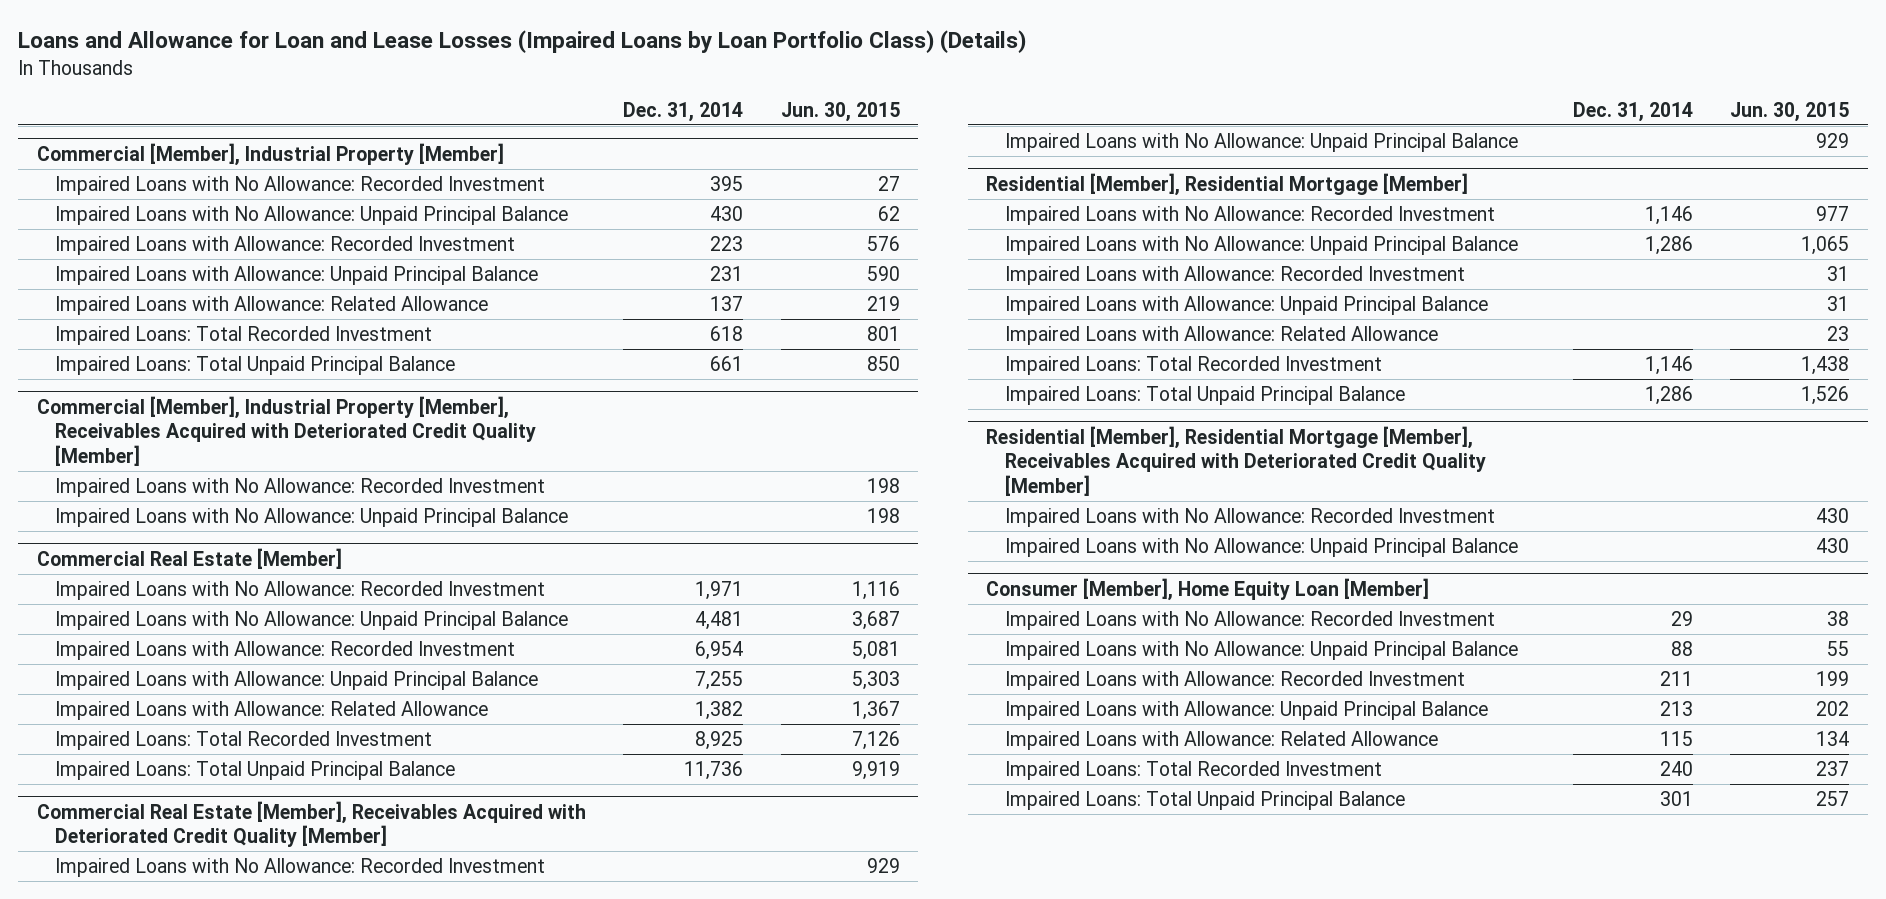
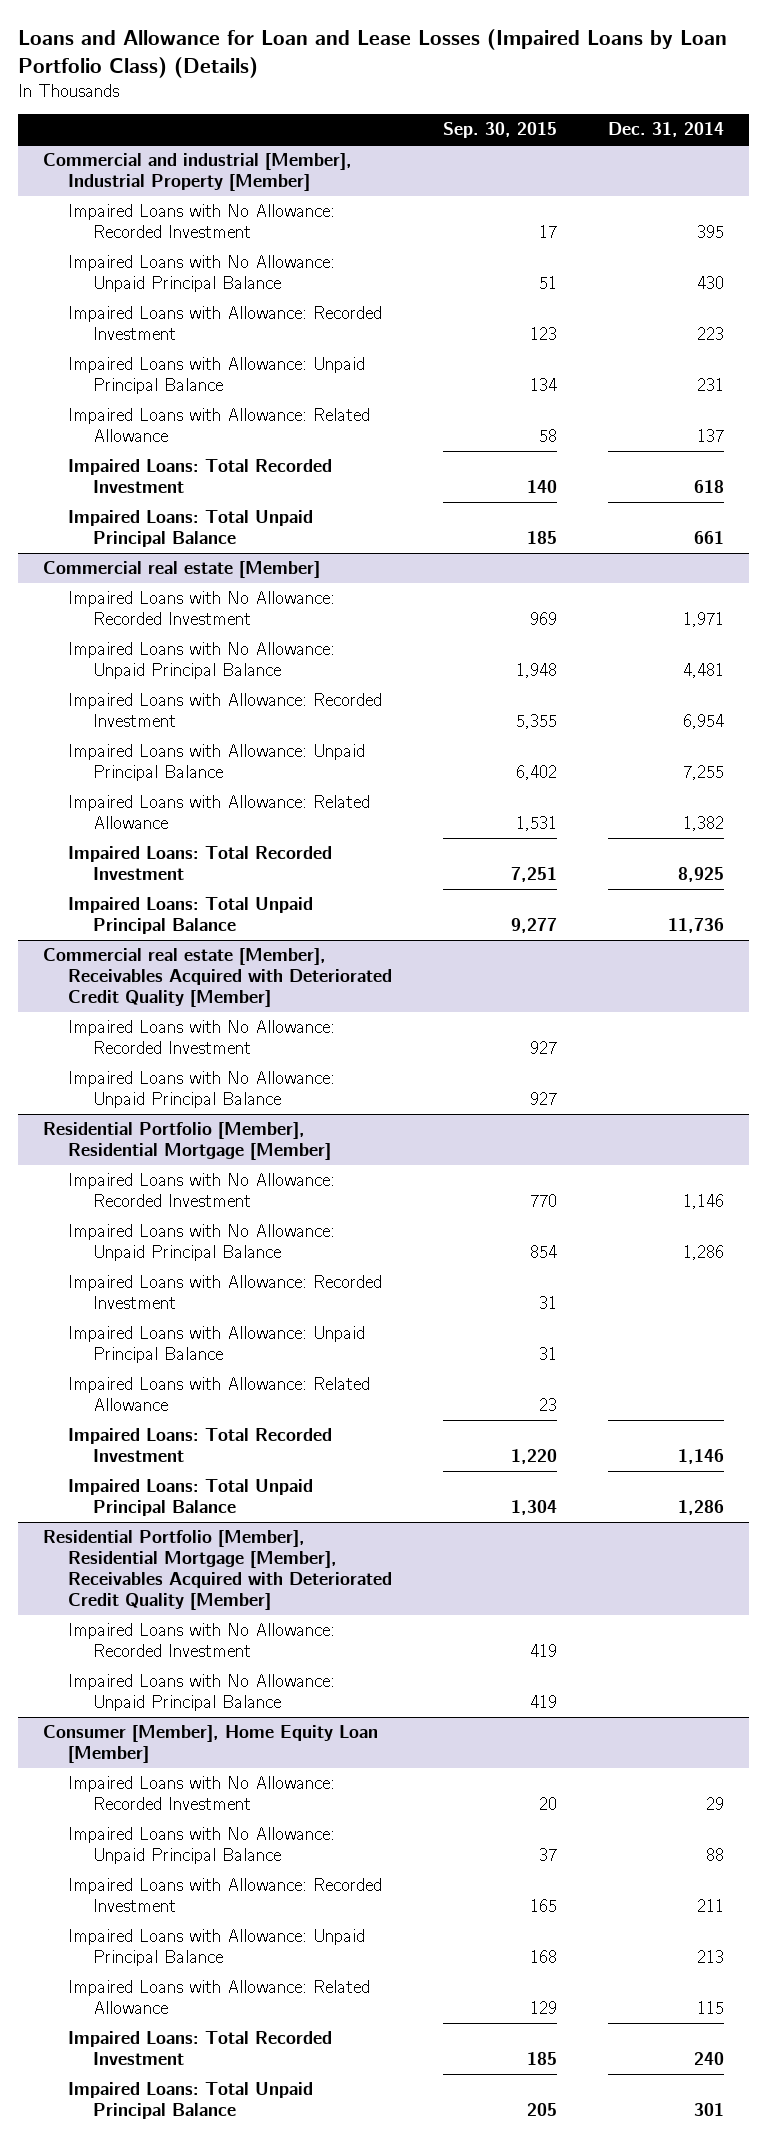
[780,101,900,122] Jun. 30, 2015 -> none
none -> [442,122,557,139] Sep. 30, 2015
[36,142,504,166] Commercial [Member], Industrial Property [Member] -> [43,153,353,192] Commercial and industrial [Member], Industrial Property [Member]
[36,395,537,466] Commercial [Member], Industrial Property [Member], Receivables Acquired with Deteriorated Credit Quality [Member] -> none
[55,478,546,498] Impaired Loans with No Allowance: Recorded Investment -> none
[55,508,569,528] Impaired Loans with No Allowance: Unpaid Principal Balance -> none
[36,547,342,569] Commercial Real Estate [Member] -> [43,561,321,579] Commercial real estate [Member]
[36,800,586,848] Commercial Real Estate [Member], Receivables Acquired with Deteriorated Credit Quality [Member] -> [43,948,392,1007] Commercial real estate [Member], Receivables Acquired with Deteriorated Credit Quality [Member]
[986,172,1469,196] Residential [Member], Residential Mortgage [Member] -> [43,1122,331,1161] Residential Portfolio [Member], Residential Mortgage [Member]
[986,425,1486,496] Residential [Member], Residential Mortgage [Member], Receivables Acquired with Deteriorated Credit Quality [Member] -> [43,1530,392,1610] Residential Portfolio [Member], Residential Mortgage [Member], Receivables Acquired with Deteriorated Credit Quality [Member]

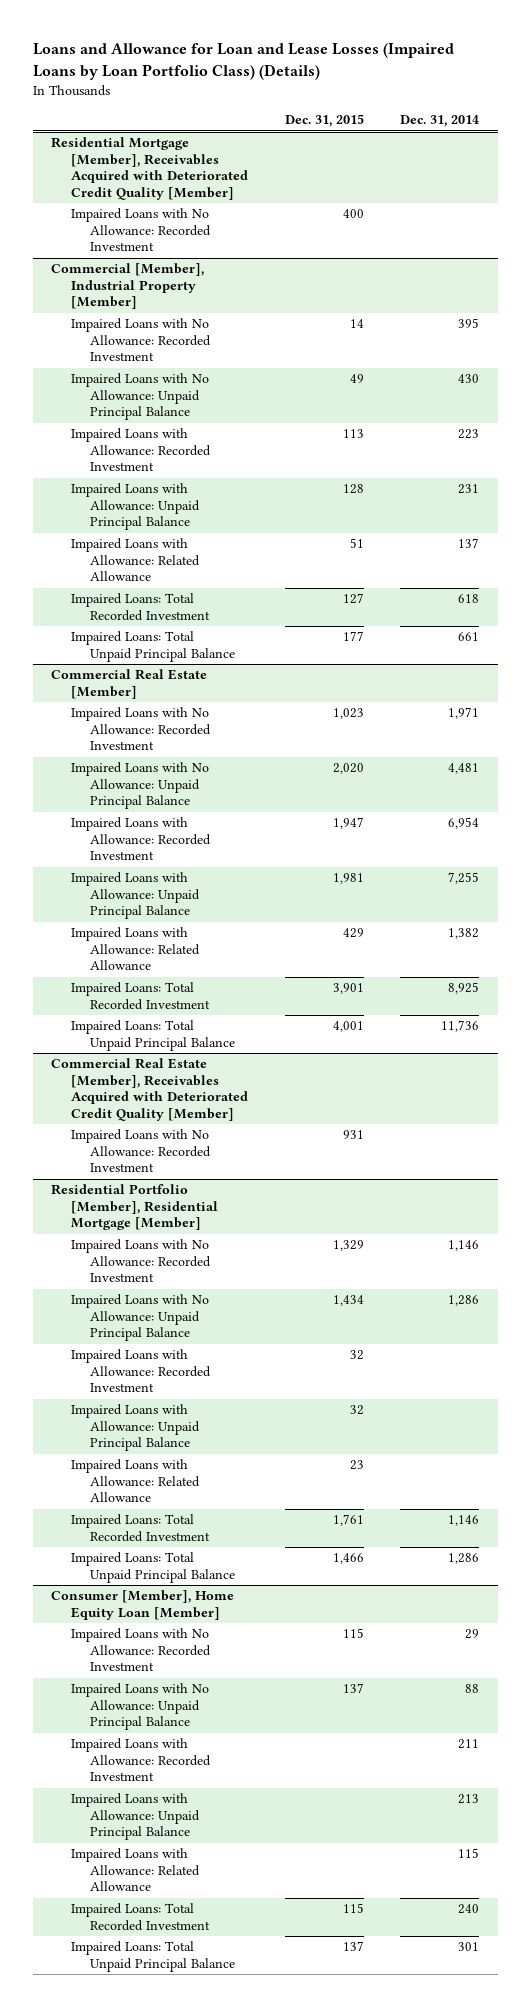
[442,122,557,139] Sep. 30, 2015 -> none
none -> [284,114,364,128] Dec. 31, 2015
none -> [51,137,248,200] Residential Mortgage [Member], Receivables Acquired with Deteriorated Credit Quality [Member]
none -> [70,208,212,252] Impaired Loans with No Allowance: Recorded Investment
[43,153,353,192] Commercial and industrial [Member], Industrial Property [Member] -> [51,263,205,310] Commercial [Member], Industrial Property [Member]
[43,561,321,579] Commercial real estate [Member] -> [51,669,208,699] Commercial Real Estate [Member]
[43,948,392,1007] Commercial real estate [Member], Receivables Acquired with Deteriorated Credit Quality [Member] -> [51,1058,248,1121] Commercial Real Estate [Member], Receivables Acquired with Deteriorated Credit Quality [Member]
[67,1071,335,1109] Impaired Loans with No Allowance: Unpaid Principal Balance -> none
[43,1530,392,1610] Residential Portfolio [Member], Residential Mortgage [Member], Receivables Acquired with Deteriorated Credit Quality [Member] -> none
[67,1623,335,1658] Impaired Loans with No Allowance: Recorded Investment -> none
[67,1674,335,1712] Impaired Loans with No Allowance: Unpaid Principal Balance -> none

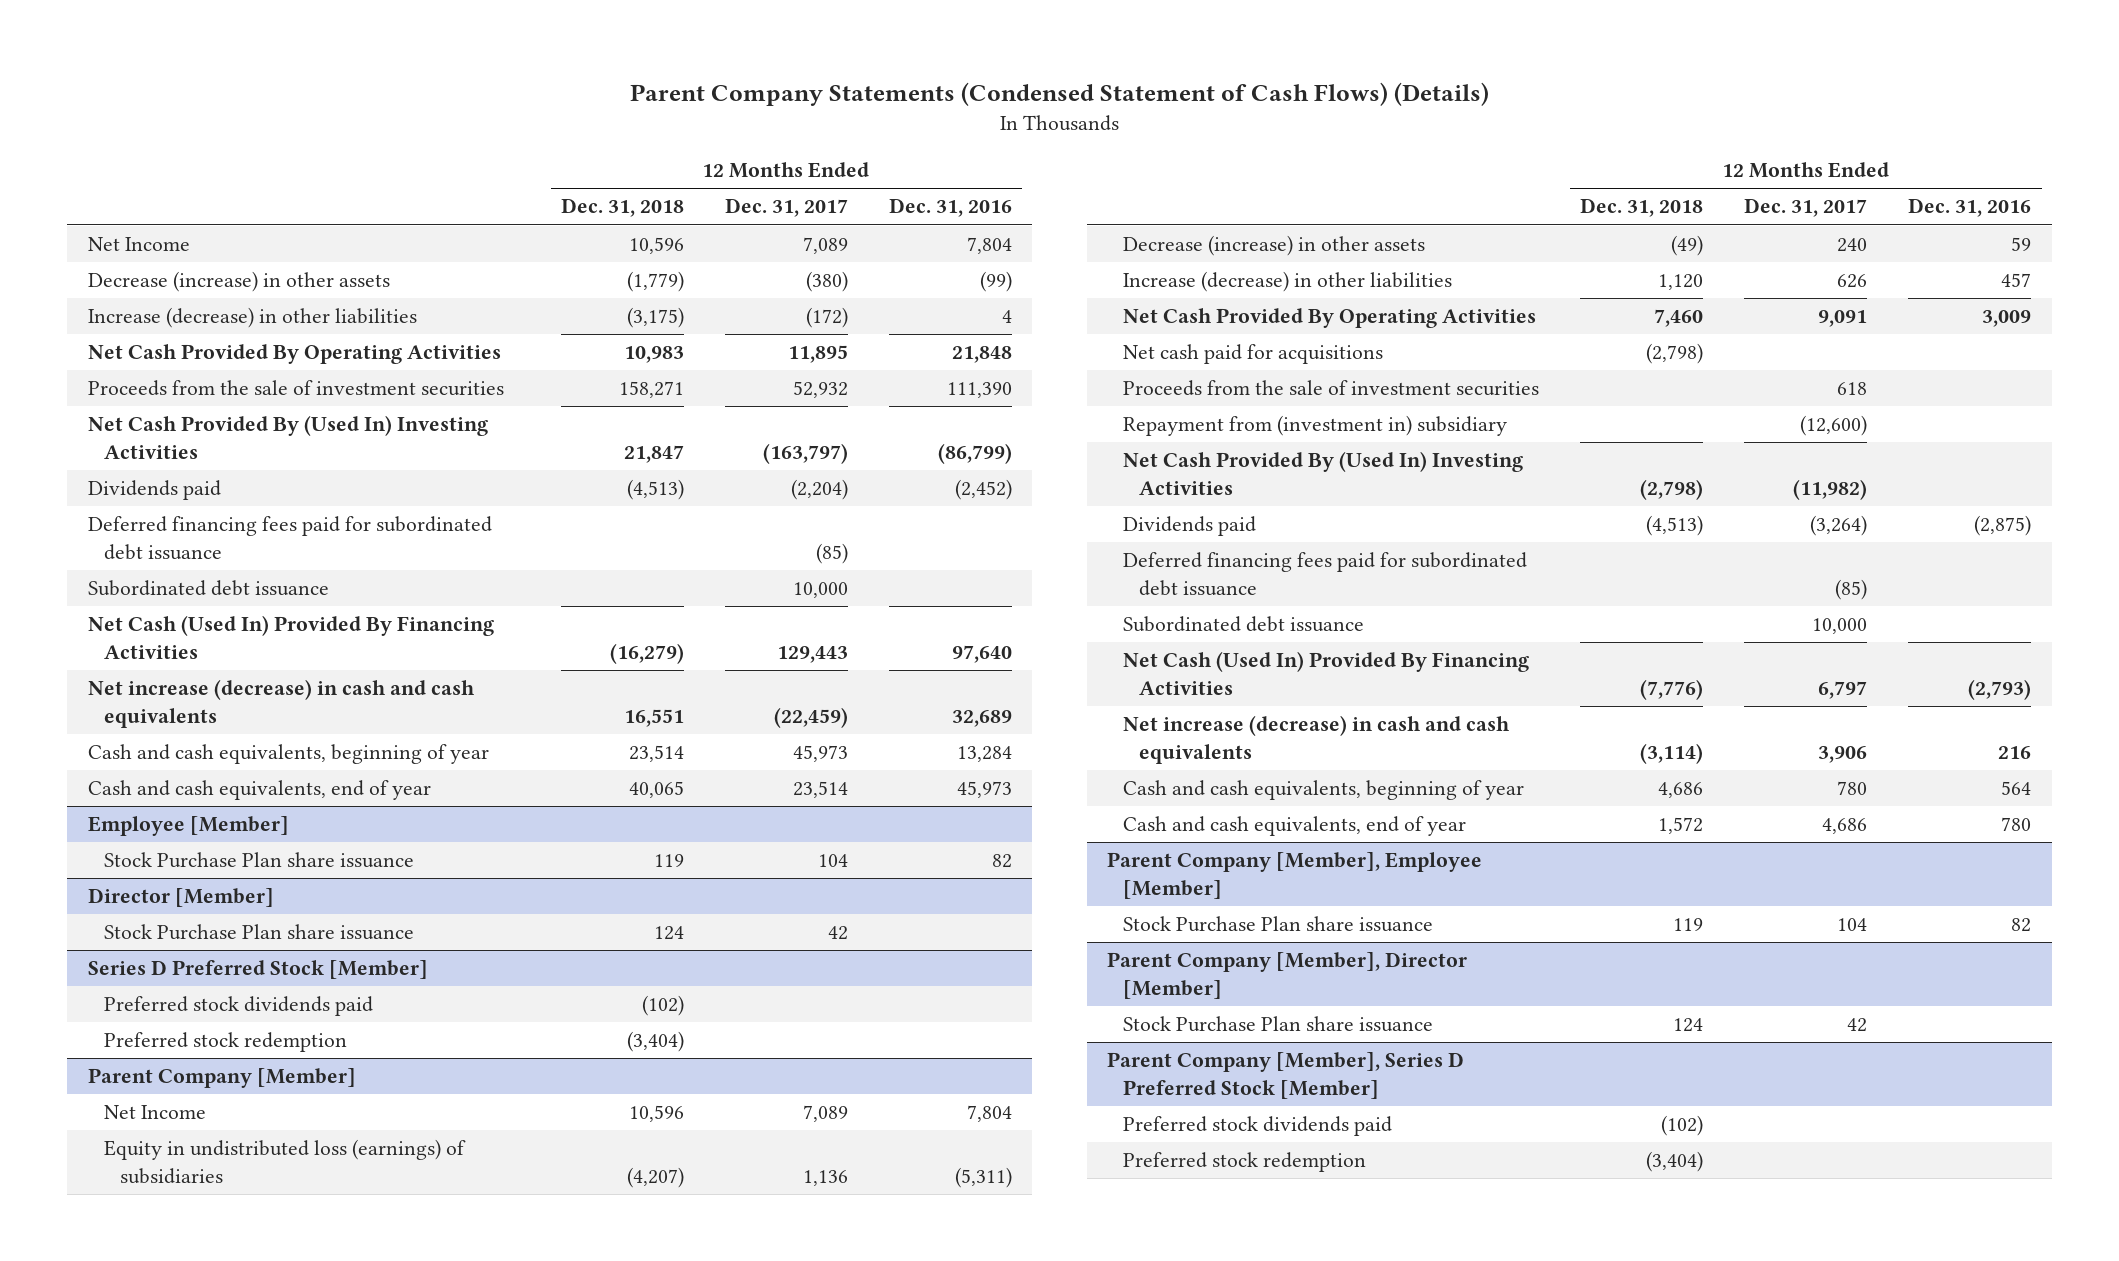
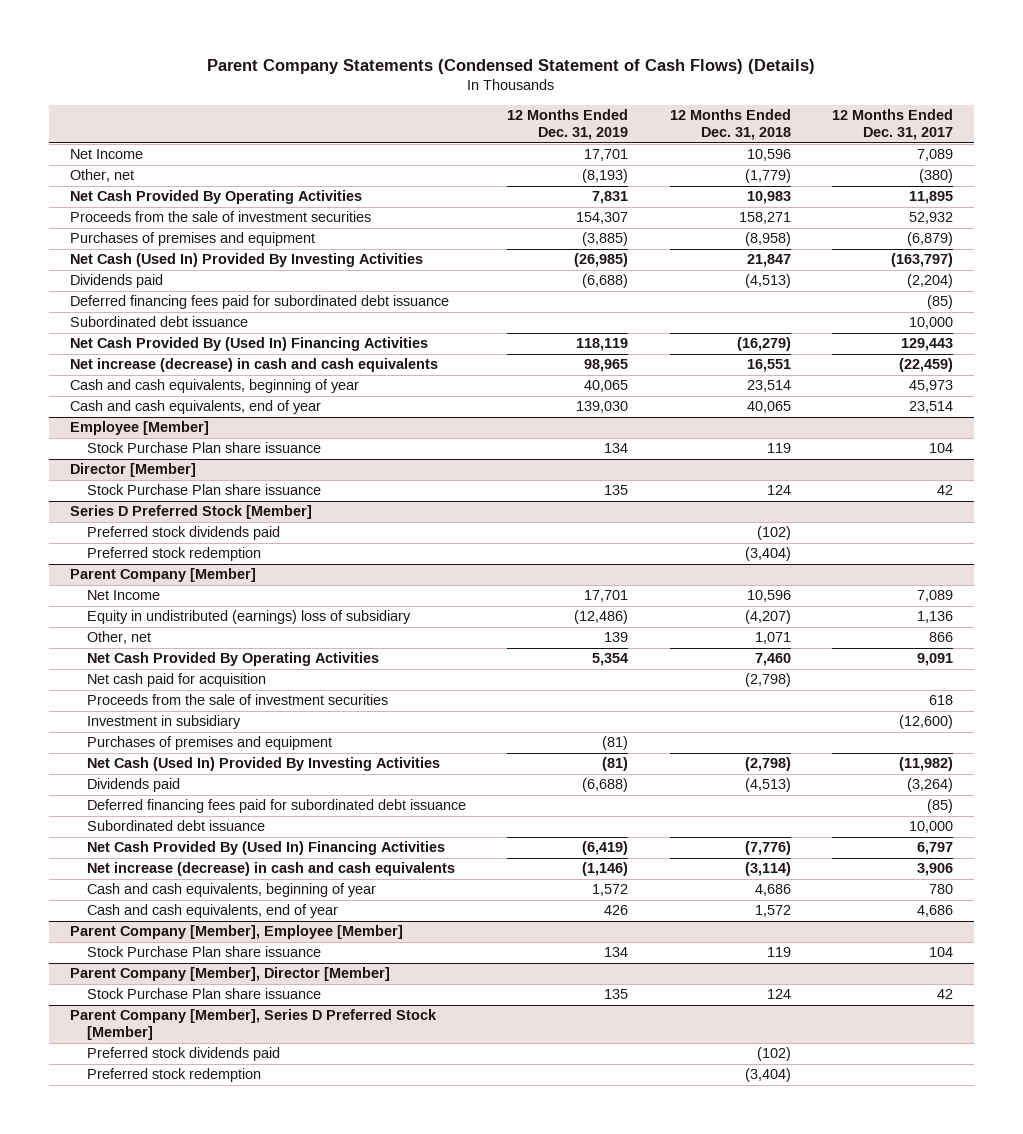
[888,198,1012,218] Dec. 31, 2016 -> none
none -> [507,109,629,141] 12 Months Ended Dec. 31, 2019
[87,307,417,329] Increase (decrease) in other liabilities -> none
[87,271,390,293] Decrease (increase) in other assets -> [69,169,134,183] Other, net
none -> [69,232,315,247] Purchases of premises and equipment
[87,415,488,460] Net Cash Provided By (Used In) Investing Activities -> [69,253,423,268] Net Cash (Used In) Provided By Investing Activities
[87,615,494,660] Net Cash (Used In) Provided By Financing Activities -> [69,337,428,352] Net Cash Provided By (Used In) Financing Activities
[1123,235,1426,257] Decrease (increase) in other assets -> none
[1123,271,1453,293] Increase (decrease) in other liabilities -> none
[103,1139,466,1185] Equity in undistributed loss (earnings) of subsidiaries -> [86,610,411,625] Equity in undistributed (earnings) loss of subsidiary
none -> [86,631,151,645] Other, net
[1123,344,1384,365] Net cash paid for acquisitions -> [86,673,266,688] Net cash paid for acquisition
[1123,415,1508,437] Repayment from (investment in) subsidiary -> [86,715,241,730] Investment in subsidiary
none -> [86,736,332,751] Purchases of premises and equipment
[1123,451,1524,496] Net Cash Provided By (Used In) Investing Activities -> [86,757,440,772] Net Cash (Used In) Provided By Investing Activities
[1123,651,1530,696] Net Cash (Used In) Provided By Financing Activities -> [86,841,445,856] Net Cash Provided By (Used In) Financing Activities

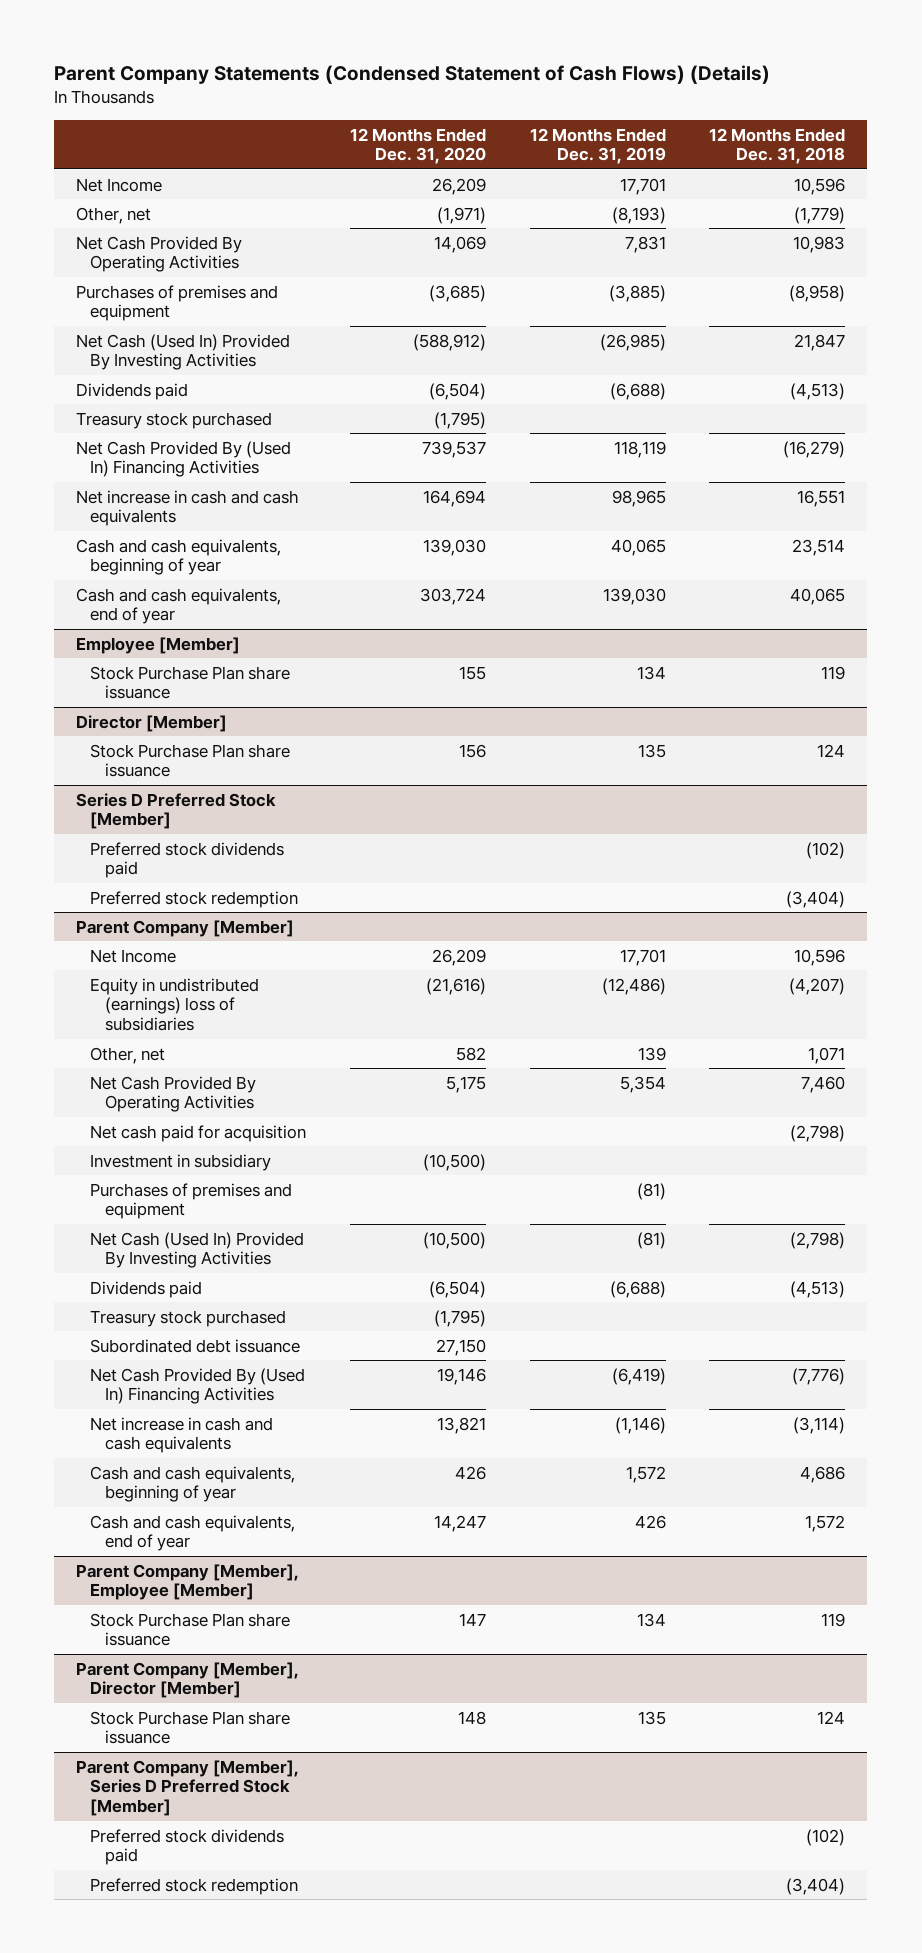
[832,109,954,141] 12 Months Ended Dec. 31, 2017 -> none
none -> [350,127,487,165] 12 Months Ended Dec. 31, 2020
[69,211,371,223] Proceeds from the sale of investment securities -> none
[69,295,449,310] Deferred financing fees paid for subordinated debt issuance -> none
[69,316,248,328] Subordinated debt issuance -> none
none -> [76,411,273,429] Treasury stock purchased
[69,358,438,373] Net increase (decrease) in cash and cash equivalents -> [76,489,300,527] Net increase in cash and cash equivalents
[86,610,411,625] Equity in undistributed (earnings) loss of subsidiary -> [90,977,260,1031] Equity in undistributed (earnings) loss of subsidiaries
[86,694,388,706] Proceeds from the sale of investment securities -> none
[86,799,466,814] Deferred financing fees paid for subordinated debt issuance -> none
none -> [90,1309,287,1327] Treasury stock purchased
[86,862,455,877] Net increase (decrease) in cash and cash equivalents -> [90,1416,274,1454] Net increase in cash and cash equivalents

